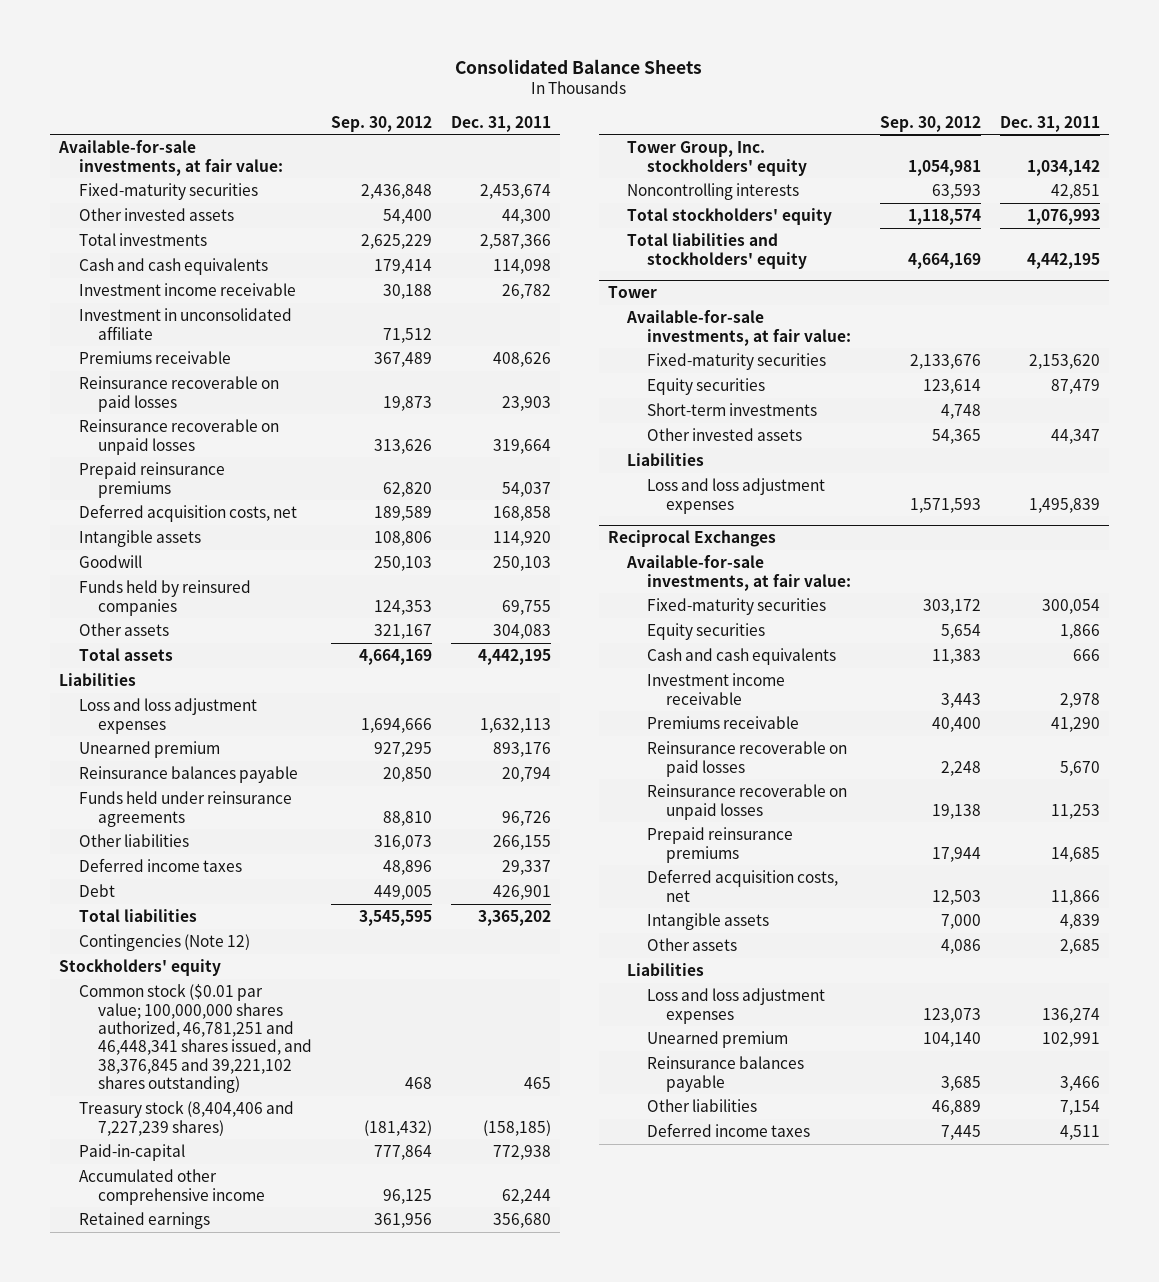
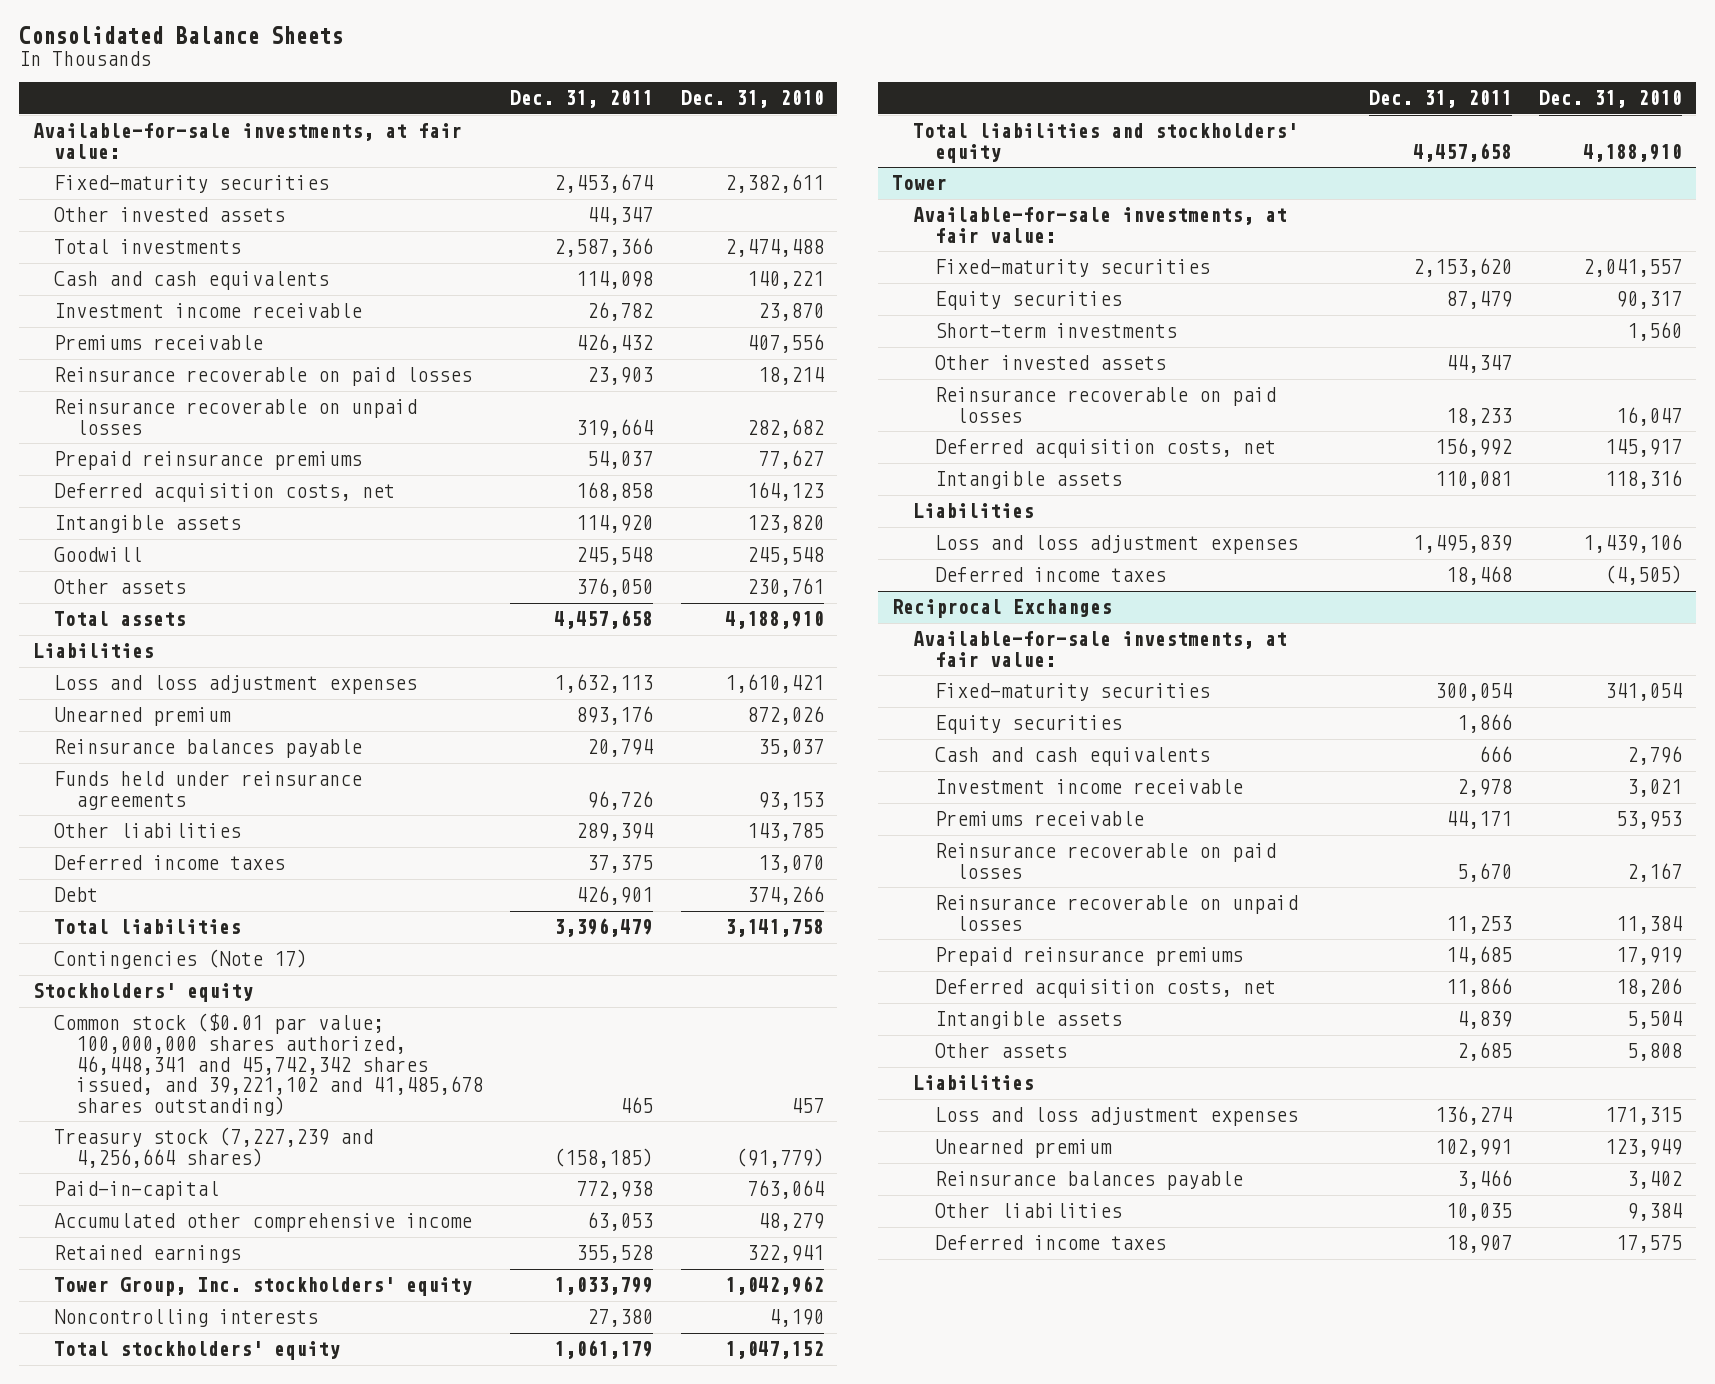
[330,115,432,132] Sep. 30, 2012 -> none
none -> [680,90,824,109] Dec. 31, 2010
[501,209,551,225] 44,300 -> [587,207,654,226] 44,347
[78,308,292,340] Investment in unconsolidated affiliate -> none
[492,352,551,368] 408,626 -> [576,334,654,354] 426,432
[78,580,251,616] Funds held by reinsured companies -> none
[492,556,551,572] 250,103 -> [576,547,654,566] 245,548
[492,624,551,640] 304,083 -> [576,578,654,598] 376,050
[477,649,551,666] 4,442,195 -> [554,610,654,630] 4,457,658
[492,835,551,851] 266,155 -> [576,823,654,842] 289,394
[501,860,551,876] 29,337 -> [587,855,654,874] 37,375
[477,910,551,927] 3,365,202 -> [554,918,654,938] 3,396,479
[78,934,250,952] Contingencies (Note 12) -> [54,949,308,970] Contingencies (Note 17)
[78,984,313,1094] Common stock ($0.01 par value; 100,000,000 shares authorized, 46,781,251 and 46,448,341 shares issued, and 38,376,845 and 39,221,102 shares outstanding) -> [54,1013,483,1116] Common stock ($0.01 par value; 100,000,000 shares authorized, 46,448,341 and 45,742,342 shares issued, and 39,221,102 and 41,485,678 shares outstanding)
[78,1101,294,1136] Treasury stock (8,404,406 and 7,227,239 shares) -> [54,1127,374,1168] Treasury stock (7,227,239 and 4,256,664 shares)
[501,1188,551,1204] 62,244 -> [587,1212,654,1232] 63,053
[492,1213,551,1229] 356,680 -> [576,1245,654,1264] 355,528
[1026,159,1100,176] 1,034,142 -> [554,1277,654,1296] 1,033,799
[1050,184,1100,200] 42,851 -> [587,1309,654,1328] 27,380
[1026,209,1100,226] 1,076,993 -> [554,1340,654,1360] 1,061,179
[1026,252,1100,269] 4,442,195 -> [1412,142,1512,162] 4,457,658
none -> [934,387,1276,423] Reinsurance recoverable on paid losses
none -> [934,439,1276,459] Deferred acquisition costs, net
none -> [934,471,1122,490] Intangible assets
none -> [934,567,1166,583] Deferred income taxes
[1050,717,1100,733] 41,290 -> [1445,811,1512,830] 44,171
[1059,1100,1100,1116] 7,154 -> [1445,1203,1512,1222] 10,035
[1059,1125,1100,1141] 4,511 -> [1445,1235,1512,1254] 18,907

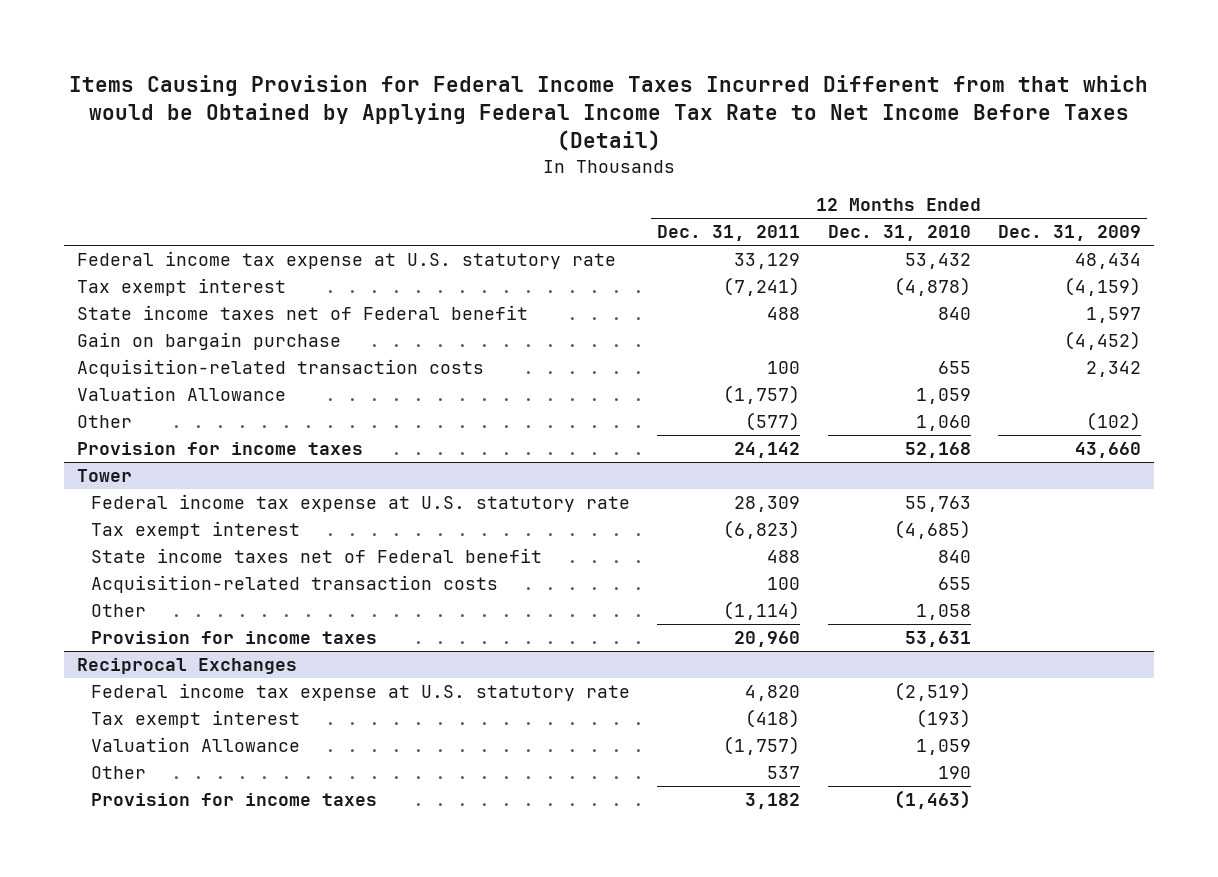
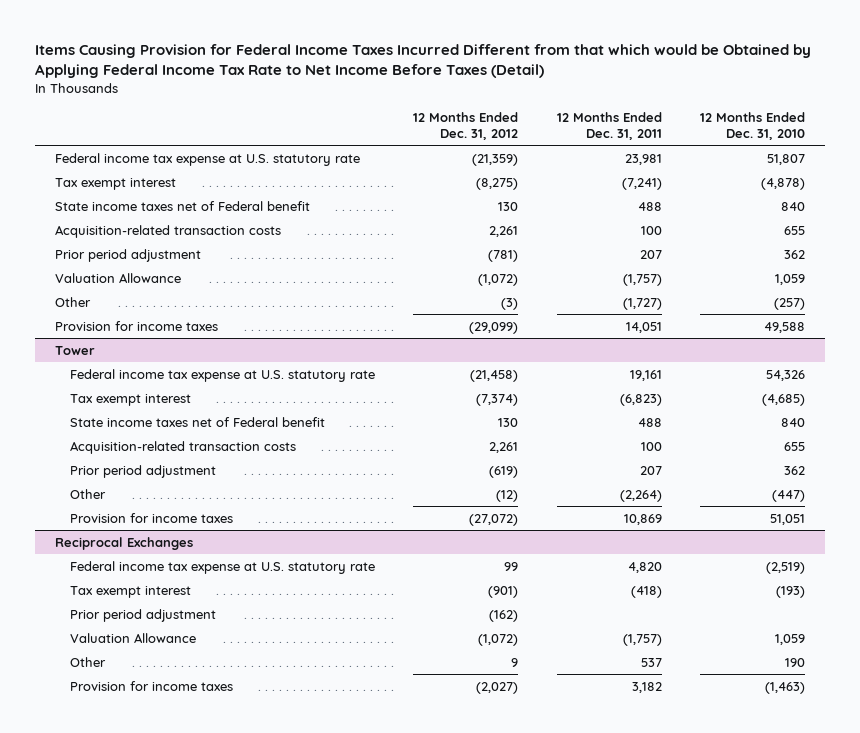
[997,225,1141,242] Dec. 31, 2009 -> none
none -> [413,112,519,140] 12 Months Ended Dec. 31, 2012
[734,253,801,270] 33,129 -> [624,153,662,165] 23,981
[904,253,971,270] 53,432 -> [767,153,806,165] 51,807
[77,332,342,351] Gain on bargain purchase -> none
none -> [54,248,201,262] Prior period adjustment
[745,412,801,432] (577) -> [622,297,662,310] (1,727)
[915,415,971,432] 1,060 -> [774,297,806,310] (257)
[734,442,801,459] 24,142 -> [625,321,662,333] 14,051
[904,442,971,459] 52,168 -> [764,321,806,333] 49,588
[734,496,801,513] 28,309 -> [629,369,662,381] 19,161
[904,496,971,513] 55,763 -> [766,369,806,381] 54,326
none -> [69,464,216,478] Prior period adjustment
[723,601,801,621] (1,114) -> [619,489,662,502] (2,264)
[915,604,971,621] 1,058 -> [772,489,806,502] (447)
[734,631,801,648] 20,960 -> [623,513,662,525] 10,869
[904,631,971,648] 53,631 -> [770,513,806,525] 51,051
none -> [69,608,216,622] Prior period adjustment

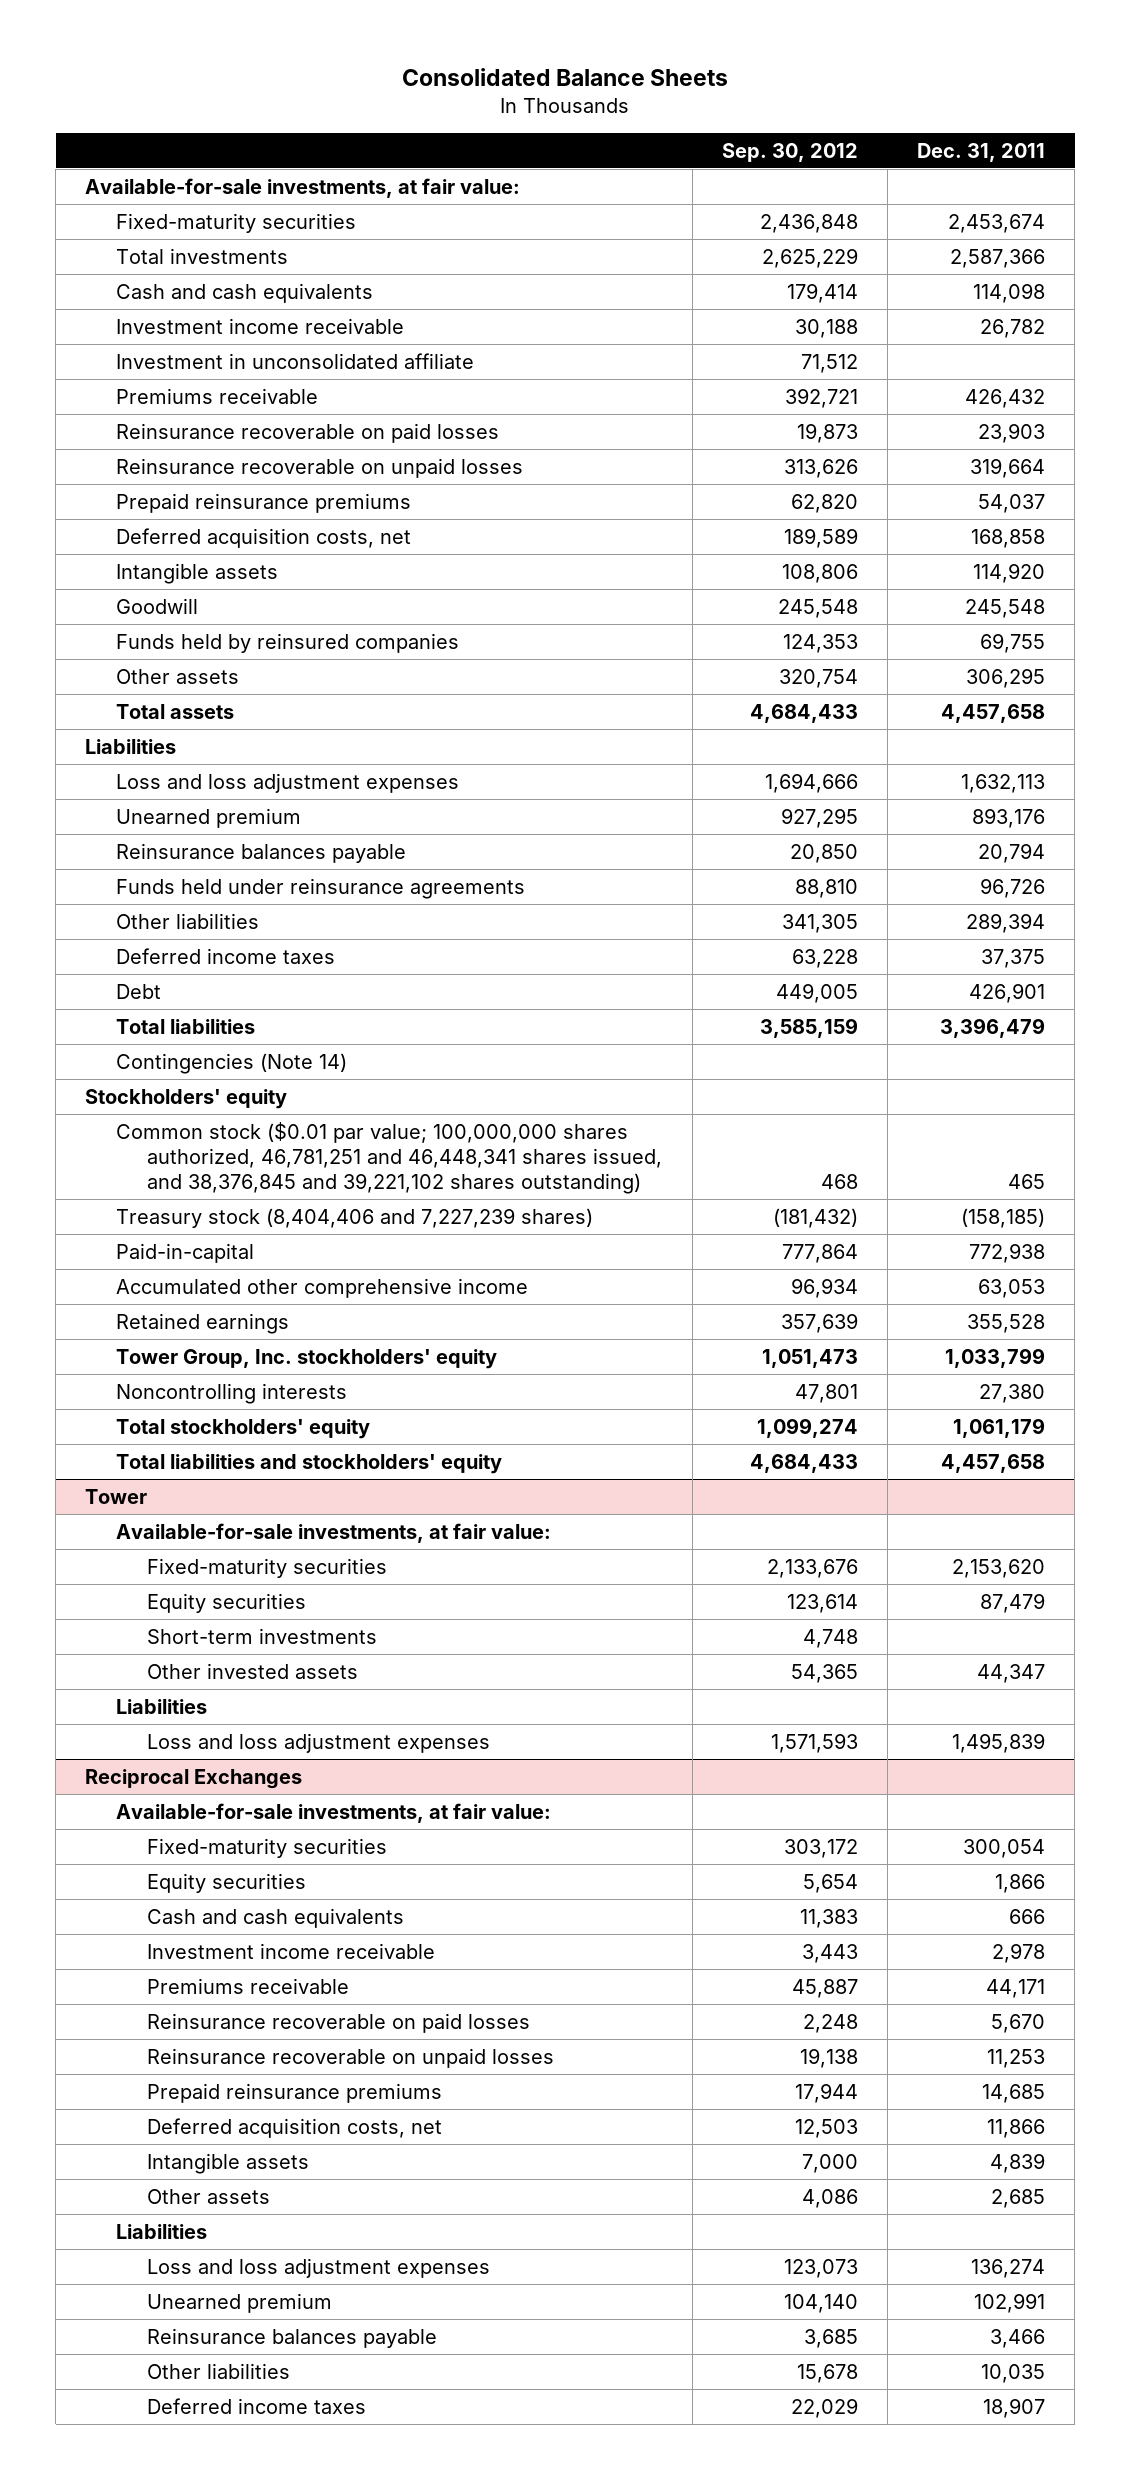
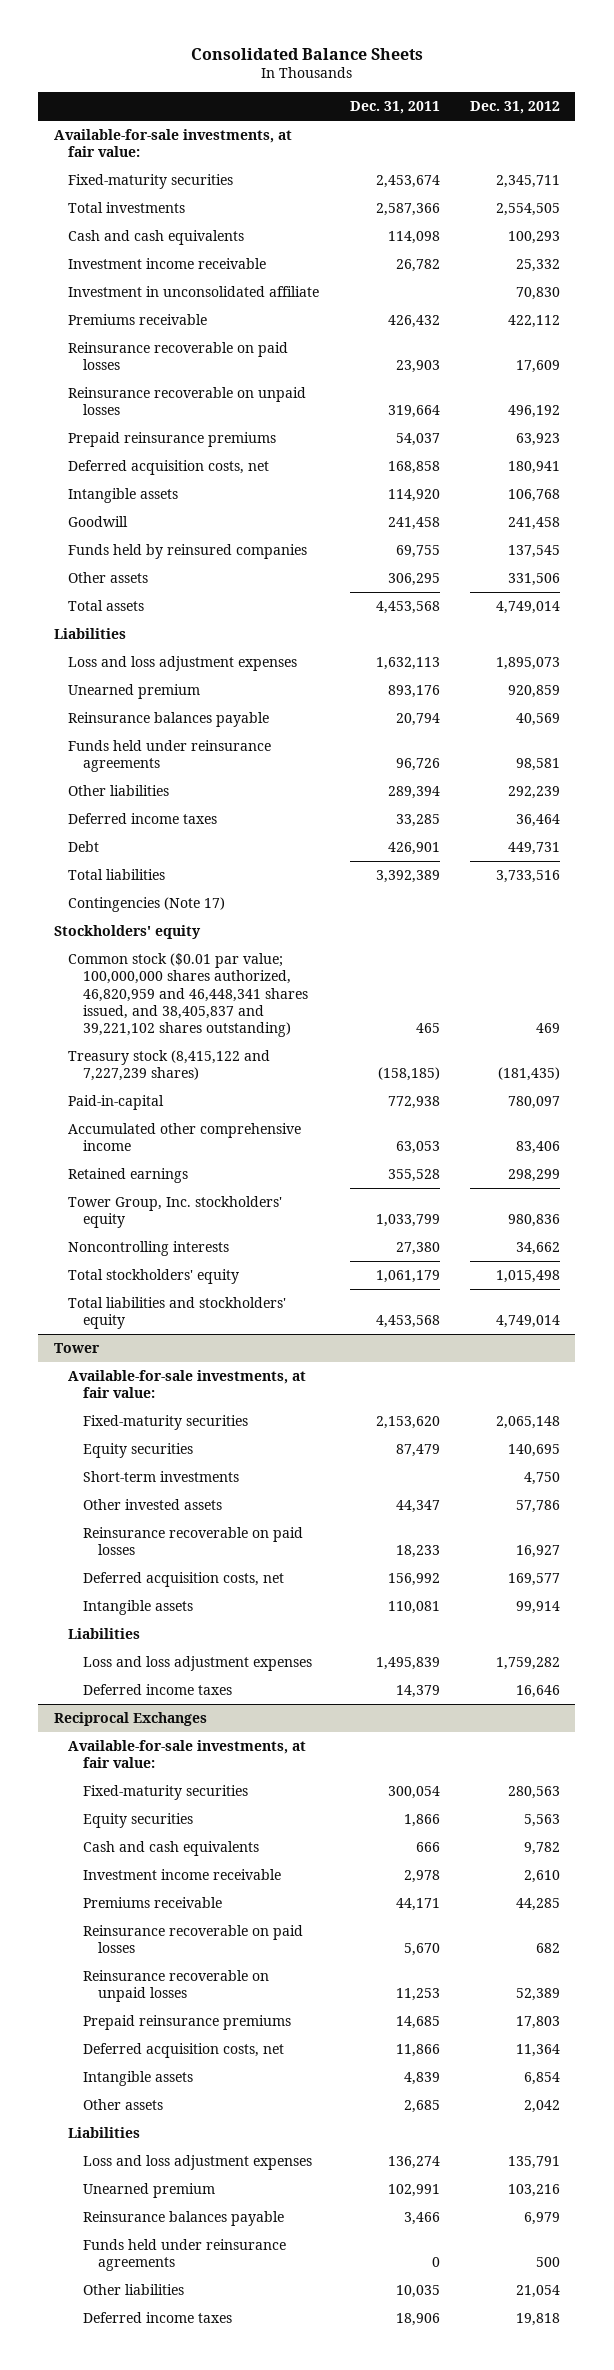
[721,142,858,162] Sep. 30, 2012 -> none
none -> [470,101,561,115] Dec. 31, 2012
[965,598,1046,618] 245,548 -> [387,516,440,530] 241,458
[941,703,1046,723] 4,457,658 -> [375,600,440,614] 4,453,568
[981,948,1046,968] 37,375 -> [395,813,440,827] 33,285
[940,1017,1046,1038] 3,396,479 -> [375,869,440,883] 3,392,389
[116,1052,348,1074] Contingencies (Note 14) -> [68,896,226,912] Contingencies (Note 17)
[116,1121,663,1195] Common stock ($0.01 par value; 100,000,000 shares authorized, 46,781,251 and 46,448,341 shares issued, and 38,376,845 and 39,221,102 shares outstanding) -> [68,952,309,1038] Common stock ($0.01 par value; 100,000,000 shares authorized, 46,820,959 and 46,448,341 shares issued, and 38,405,837 and 39,221,102 shares outstanding)
[116,1207,594,1228] Treasury stock (8,404,406 and 7,227,239 shares) -> [68,1049,271,1082] Treasury stock (8,415,122 and 7,227,239 shares)
[941,1453,1046,1473] 4,457,658 -> [375,1315,440,1329] 4,453,568
none -> [83,1526,304,1556] Reinsurance recoverable on paid losses
none -> [83,1571,285,1587] Deferred acquisition costs, net
none -> [83,1599,194,1615] Intangible assets
none -> [83,1683,233,1695] Deferred income taxes
none -> [83,2238,287,2272] Funds held under reinsurance agreements
[983,2397,1046,2418] 18,907 -> [395,2312,440,2326] 18,906

